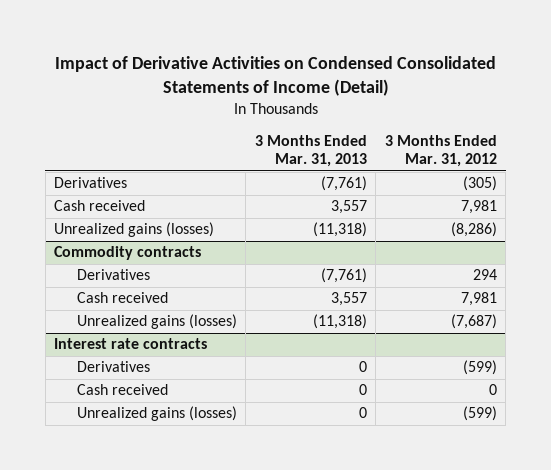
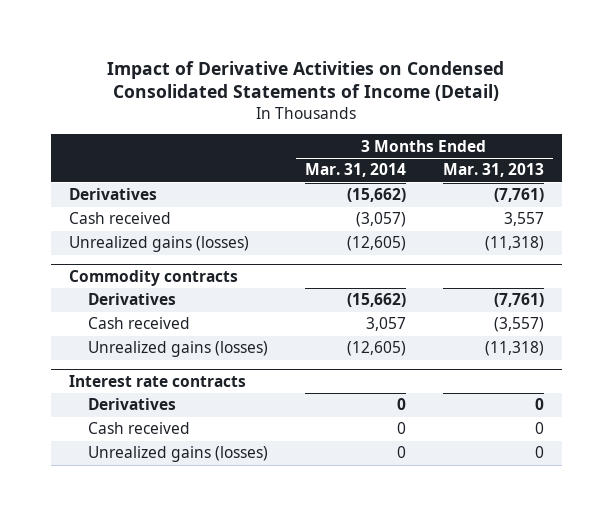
[384,134,497,168] 3 Months Ended Mar. 31, 2012 -> none
none -> [304,163,406,178] Mar. 31, 2014
[330,292,367,307] 3,557 -> [493,317,544,333] (3,557)

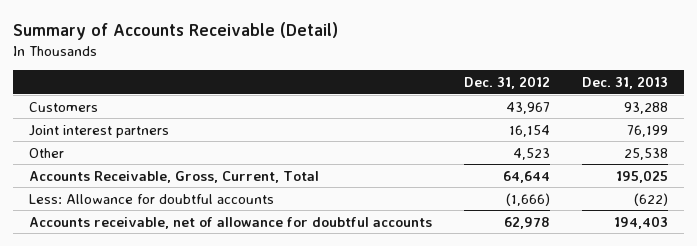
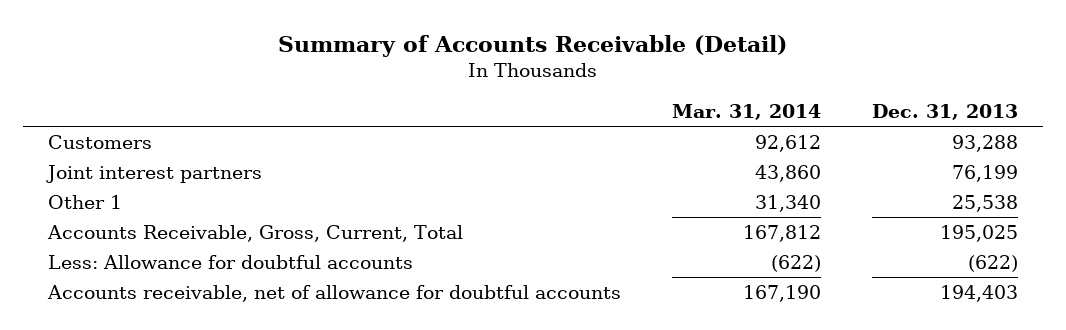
[464,76,551,90] Dec. 31, 2012 -> none
none -> [671,104,821,121] Mar. 31, 2014
[29,147,65,158] Other -> [47,194,122,209] Other 1

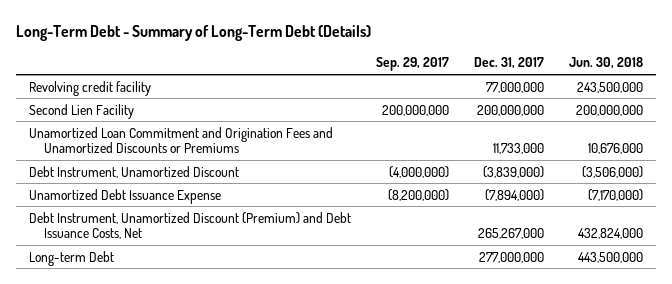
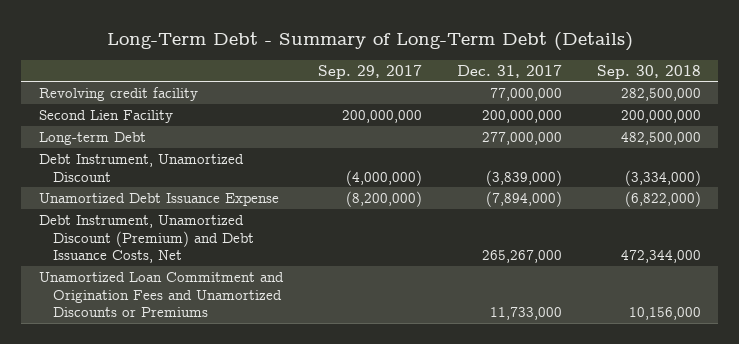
[569,57,644,70] Jun. 30, 2018 -> none
none -> [596,64,701,79] Sep. 30, 2018
[28,250,114,266] Long-term Debt -> [38,131,146,145] Long-term Debt
[28,126,333,154] Unamortized Loan Commitment and Origination Fees and Unamortized Discounts or Premiums -> [38,271,284,318] Unamortized Loan Commitment and Origination Fees and Unamortized Discounts or Premiums

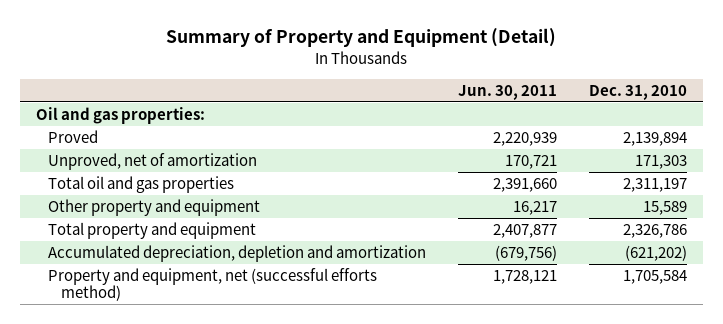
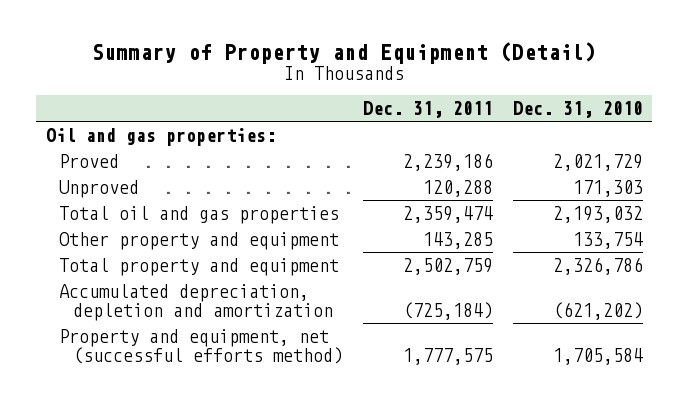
[458,84,558,100] Jun. 30, 2011 -> none
none -> [362,101,493,119] Dec. 31, 2011
[623,131,688,146] 2,139,894 -> [552,153,643,171] 2,021,729
[48,152,258,170] Unproved, net of amortization -> [59,179,140,198] Unproved
[623,177,688,192] 2,311,197 -> [552,205,643,223] 2,193,032
[643,200,688,215] 15,589 -> [572,231,643,249] 133,754

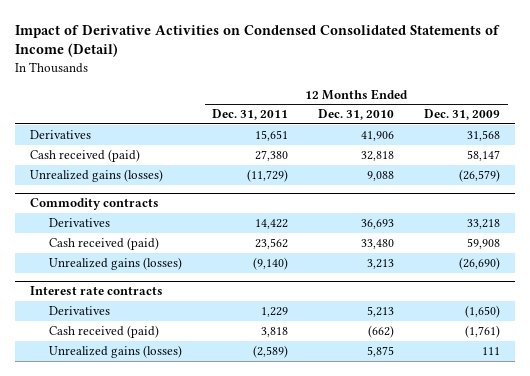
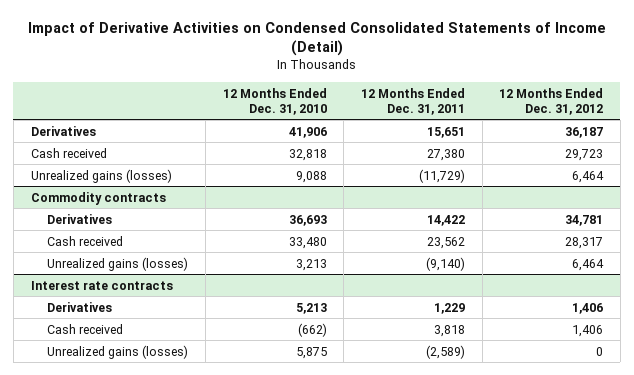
[424,109,501,121] Dec. 31, 2009 -> none
none -> [499,87,604,115] 12 Months Ended Dec. 31, 2012
[29,149,140,163] Cash received (paid) -> [30,147,107,158] Cash received
[49,237,160,251] Cash received (paid) -> [47,235,124,246] Cash received
[49,325,160,339] Cash received (paid) -> [47,323,124,334] Cash received

